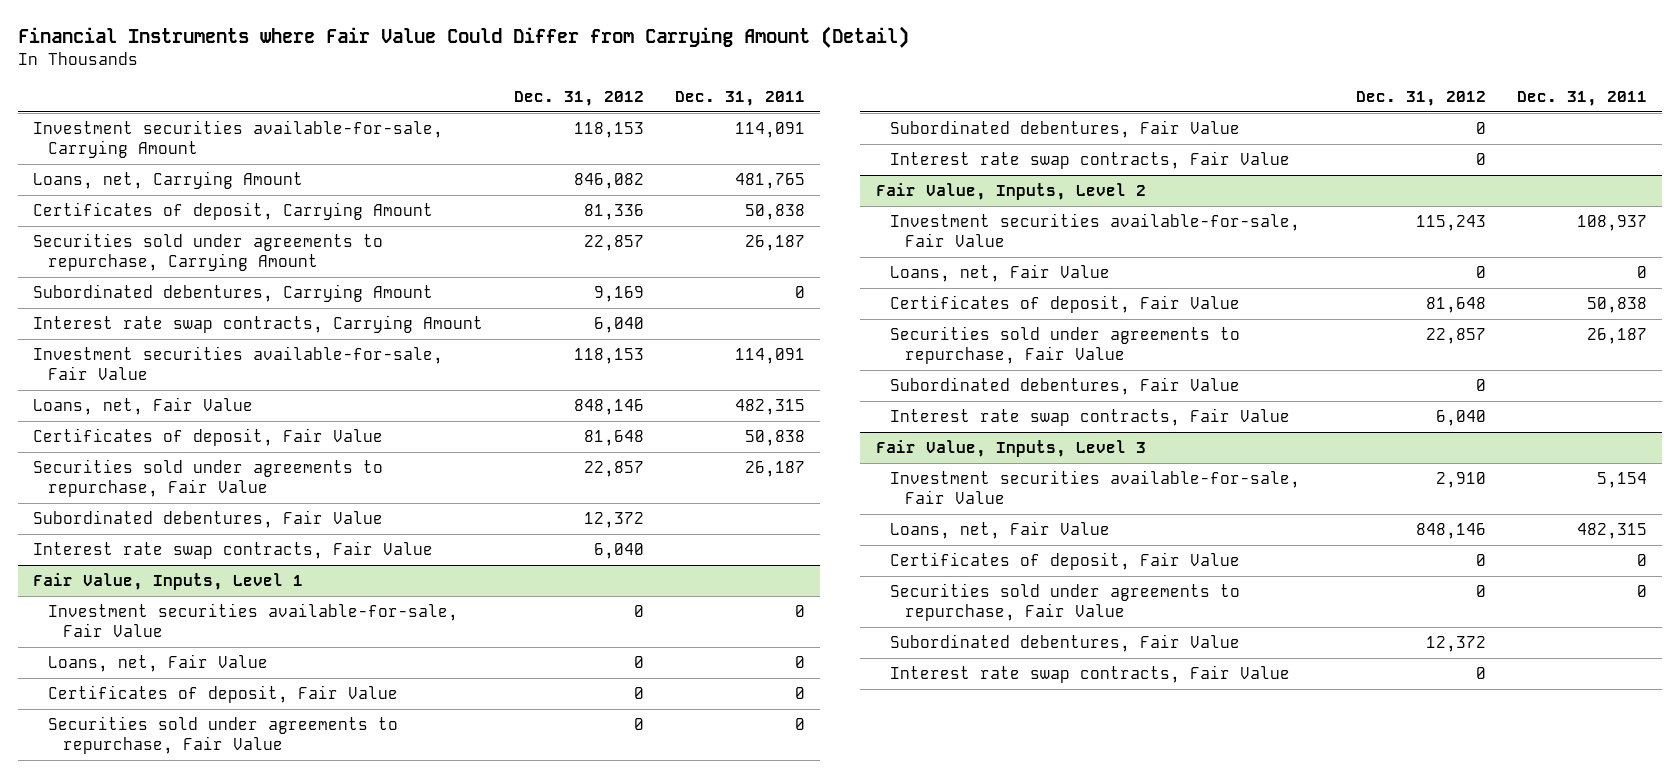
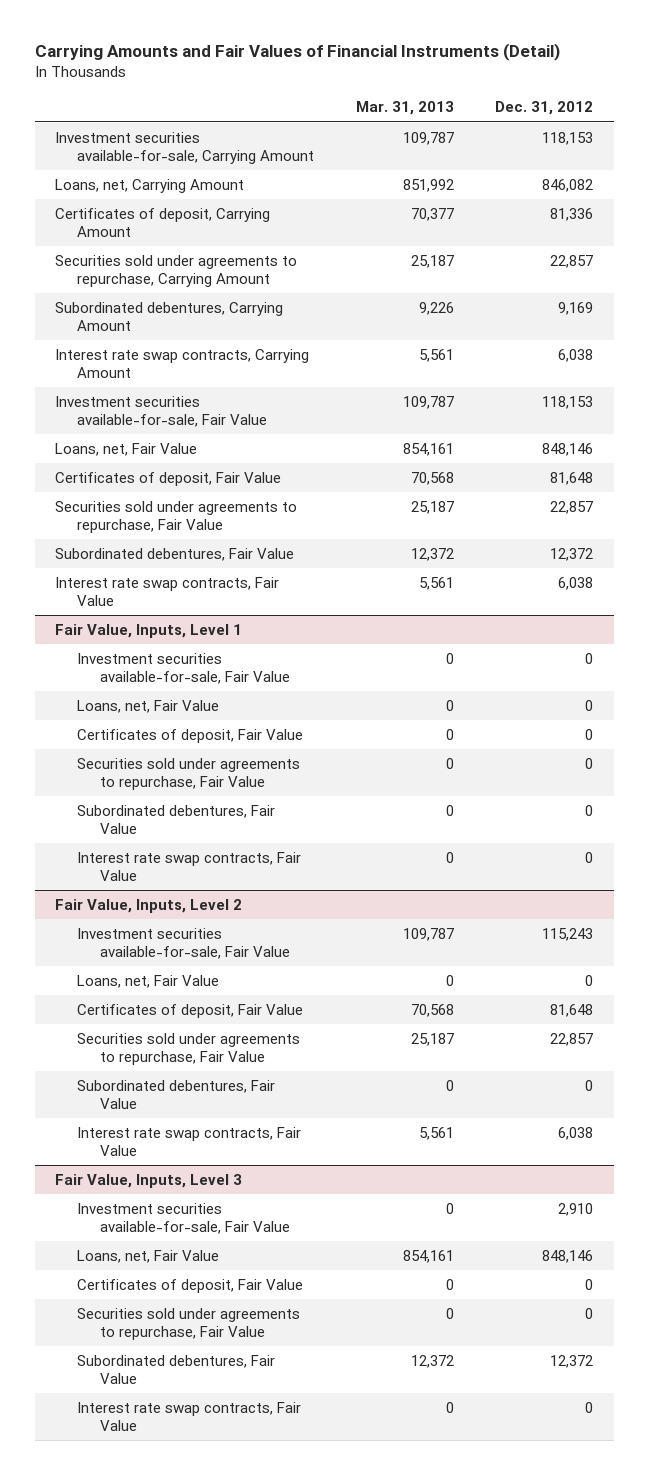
[18,26,910,49] Financial Instruments where Fair Value Could Differ from Carrying Amount (Detail) -> [34,43,560,62] Carrying Amounts and Fair Values of Financial Instruments (Detail)
[674,90,805,106] Dec. 31, 2011 -> none
none -> [355,101,454,116] Mar. 31, 2013
[594,317,645,334] 6,040 -> [558,348,594,362] 6,038
[594,543,645,560] 6,040 -> [558,576,594,590] 6,038
[1436,410,1487,427] 6,040 -> [558,1126,594,1140] 6,038

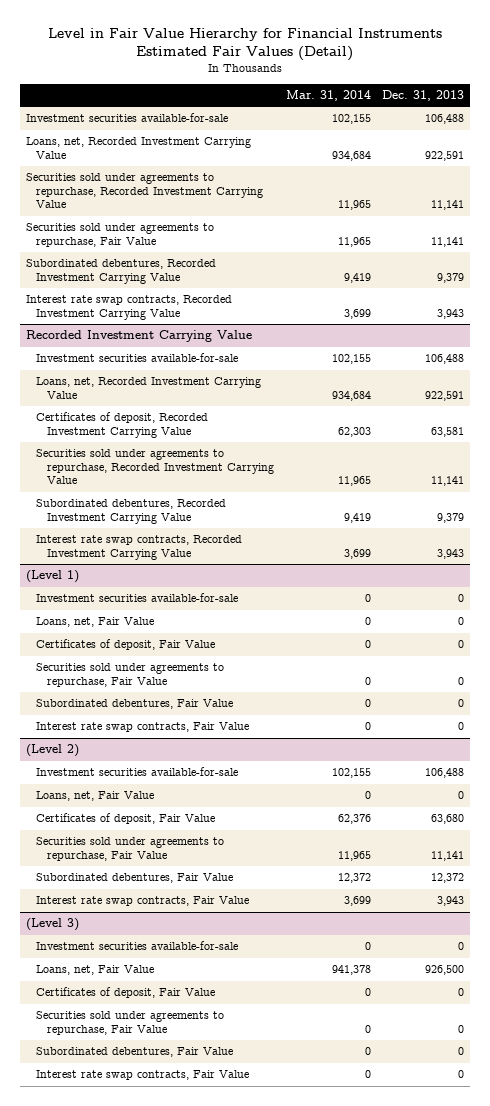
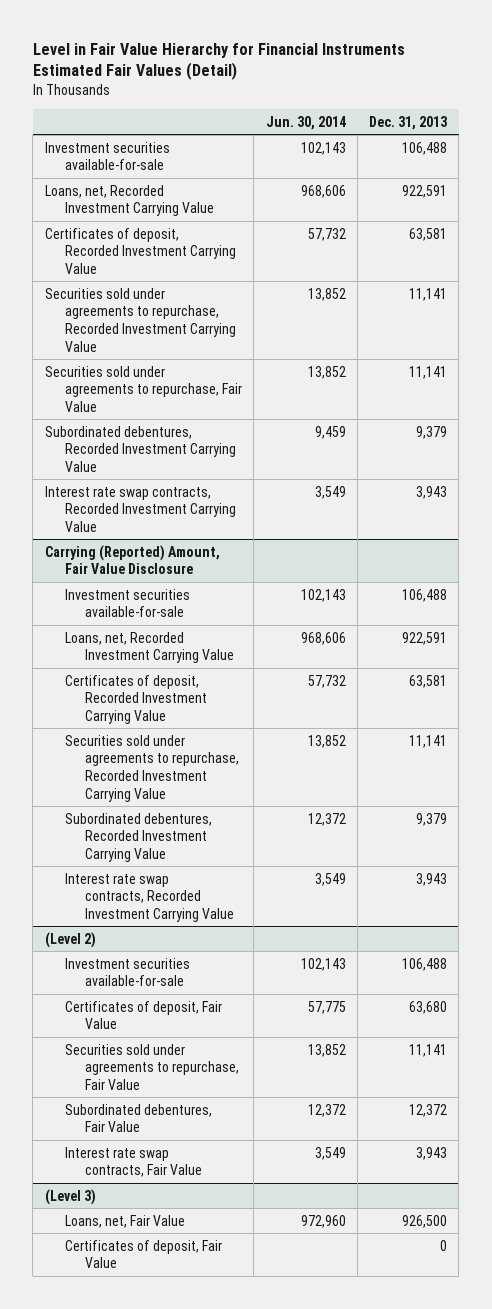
[285,89,371,101] Mar. 31, 2014 -> none
none -> [265,115,346,130] Jun. 30, 2014
none -> [44,227,237,274] Certificates of deposit, Recorded Investment Carrying Value
[26,330,253,343] Recorded Investment Carrying Value -> none
none -> [44,544,220,575] Carrying (Reported) Amount, Fair Value Disclosure
[26,570,80,584] (Level 1) -> none
[36,593,239,603] Investment securities available-for-sale -> none
[36,617,155,628] Loans, net, Fair Value -> none
[36,639,216,651] Certificates of deposit, Fair Value -> none
[36,663,225,687] Securities sold under agreements to repurchase, Fair Value -> none
[36,699,234,710] Subordinated debentures, Fair Value -> none
[36,722,250,733] Interest rate swap contracts, Fair Value -> none
[36,791,155,802] Loans, net, Fair Value -> none
[36,941,239,951] Investment securities available-for-sale -> none
[36,1011,225,1035] Securities sold under agreements to repurchase, Fair Value -> none
[36,1047,234,1058] Subordinated debentures, Fair Value -> none
[36,1070,250,1081] Interest rate swap contracts, Fair Value -> none

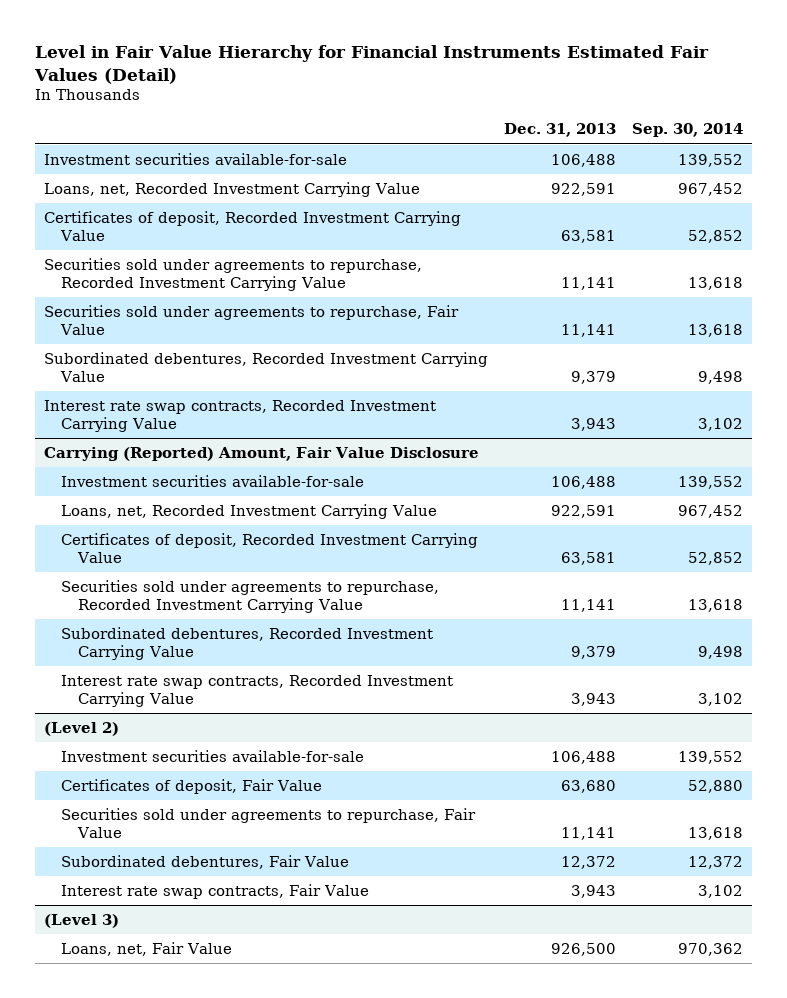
[265,115,346,130] Jun. 30, 2014 -> none
none -> [632,123,744,138] Sep. 30, 2014
[65,1239,223,1269] Certificates of deposit, Fair Value -> none

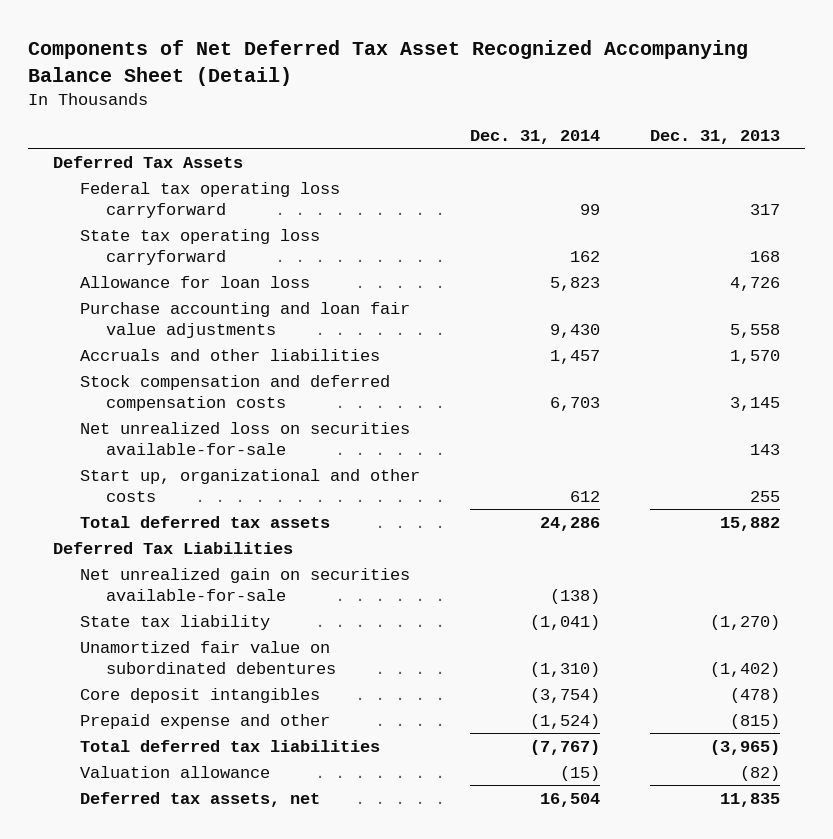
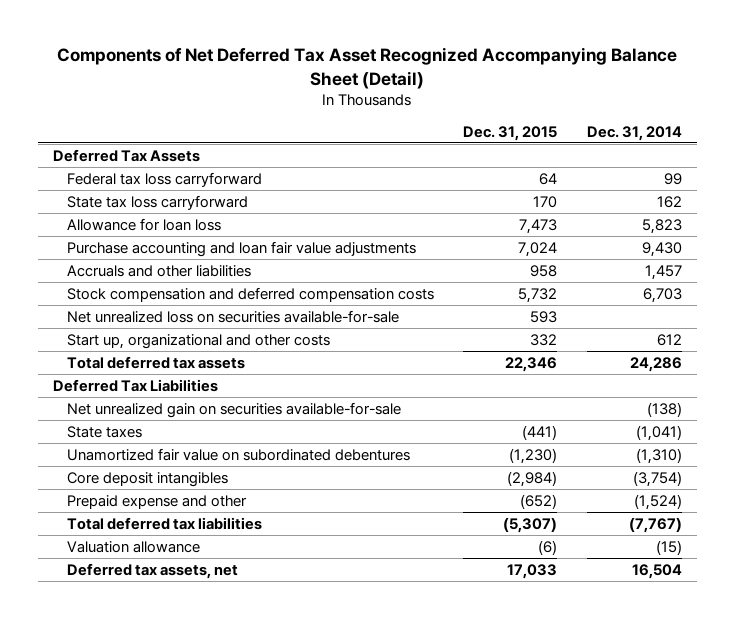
[649,129,780,144] Dec. 31, 2013 -> none
none -> [463,125,558,141] Dec. 31, 2015
[79,181,340,218] Federal tax operating loss carryforward -> [67,171,263,187] Federal tax loss carryforward
[79,228,320,265] State tax operating loss carryforward -> [67,194,249,210] State tax loss carryforward
[79,614,270,630] State tax liability -> [67,425,143,438] State taxes

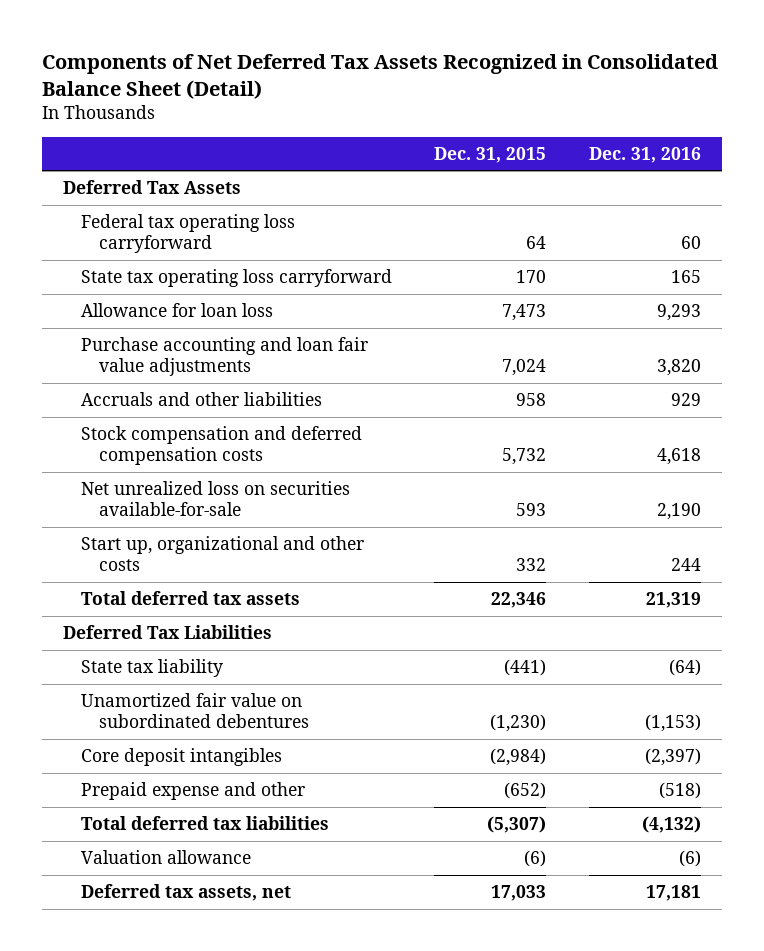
[57,47,678,89] Components of Net Deferred Tax Asset Recognized Accompanying Balance Sheet (Detail) -> [41,53,718,99] Components of Net Deferred Tax Assets Recognized in Consolidated Balance Sheet (Detail)
[586,125,682,141] Dec. 31, 2014 -> none
none -> [588,146,701,163] Dec. 31, 2016
[67,171,263,187] Federal tax loss carryforward -> [80,214,295,254] Federal tax operating loss carryforward
[67,194,249,210] State tax loss carryforward -> [80,269,392,288] State tax operating loss carryforward
[67,401,402,418] Net unrealized gain on securities available-for-sale -> none
[67,425,143,438] State taxes -> [80,659,223,678] State tax liability

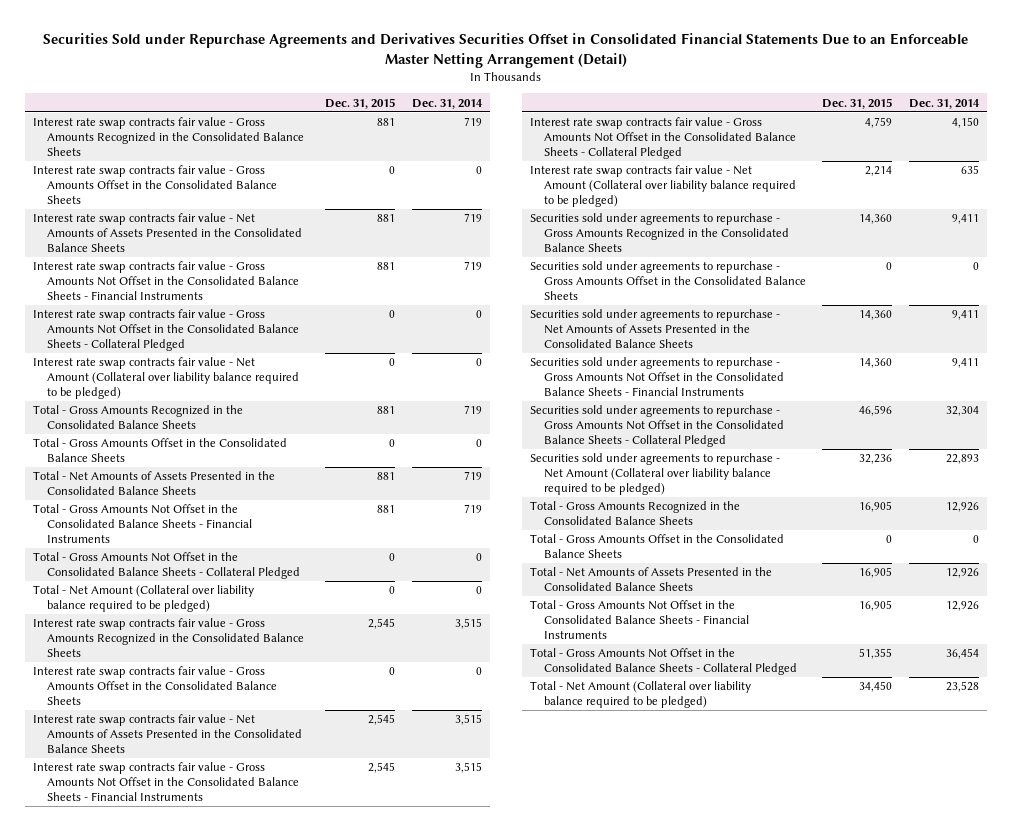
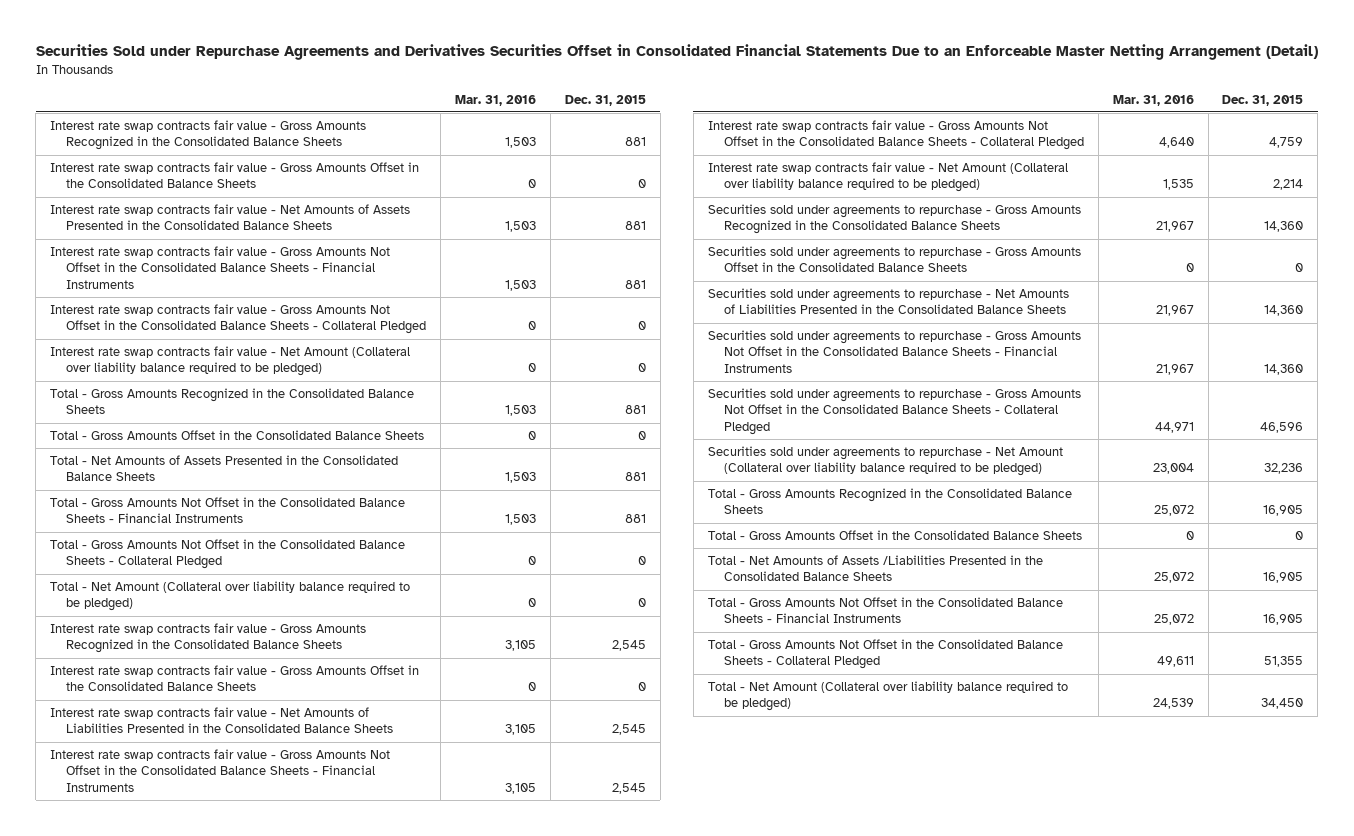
[411,98,483,109] Dec. 31, 2014 -> none
none -> [455,94,537,106] Mar. 31, 2016
[32,714,302,754] Interest rate swap contracts fair value - Net Amounts of Assets Presented in the Consolidated Balance Sheets -> [50,706,394,734] Interest rate swap contracts fair value - Net Amounts of Liabilities Presented in the Consolidated Balance Sheets
[529,309,780,349] Securities sold under agreements to repurchase - Net Amounts of Assets Presented in the Consolidated Balance Sheets -> [707,287,1069,315] Securities sold under agreements to repurchase - Net Amounts of Liabilities Presented in the Consolidated Balance Sheets
[529,567,772,592] Total - Net Amounts of Assets Presented in the Consolidated Balance Sheets -> [707,554,1043,582] Total - Net Amounts of Assets /Liabilities Presented in the Consolidated Balance Sheets

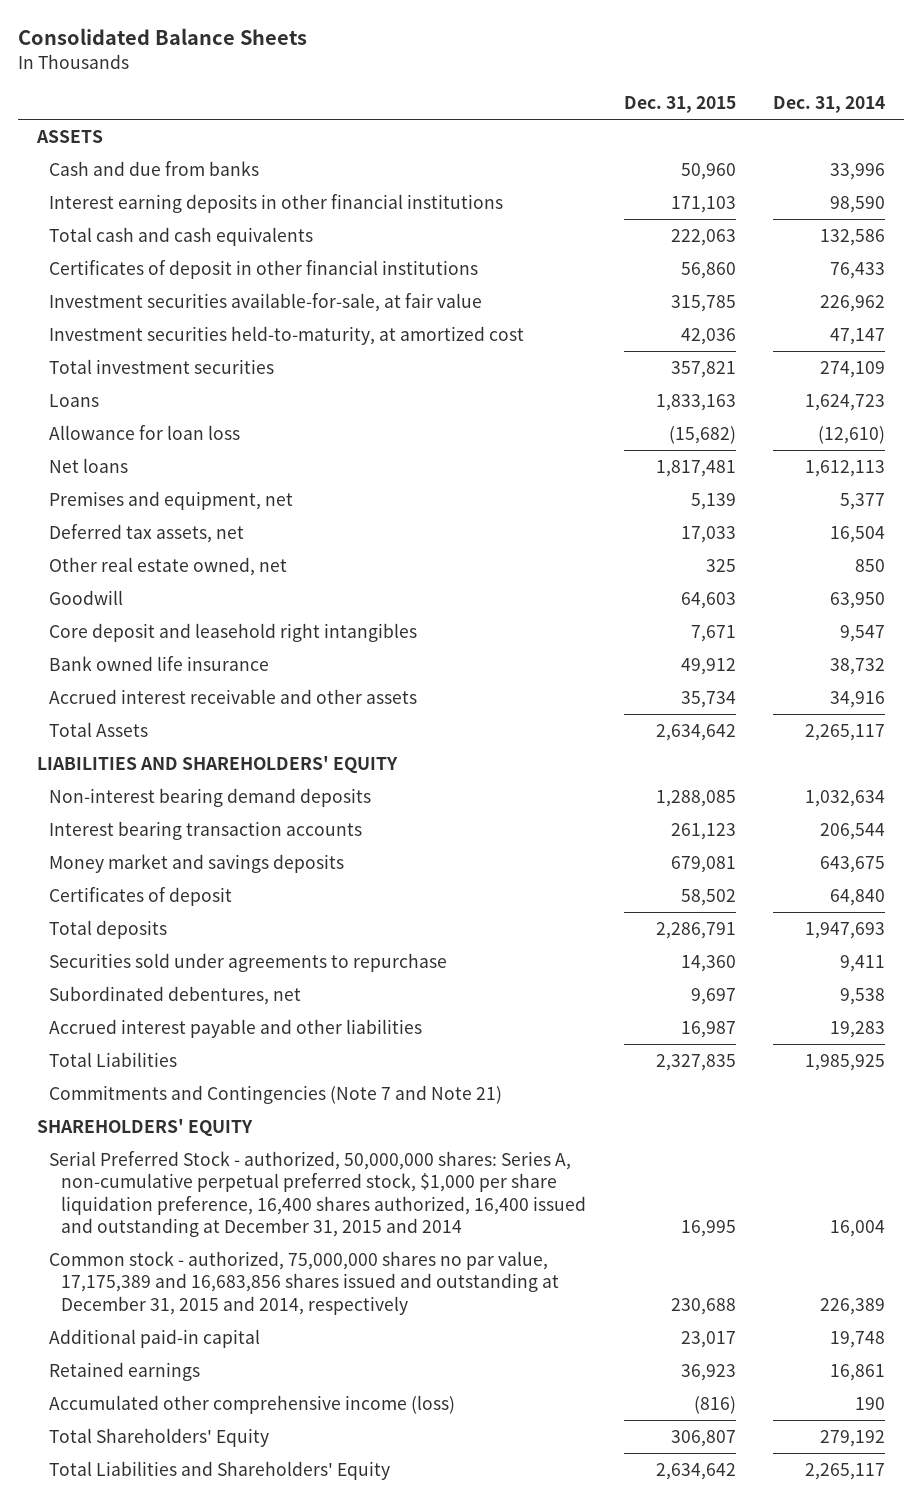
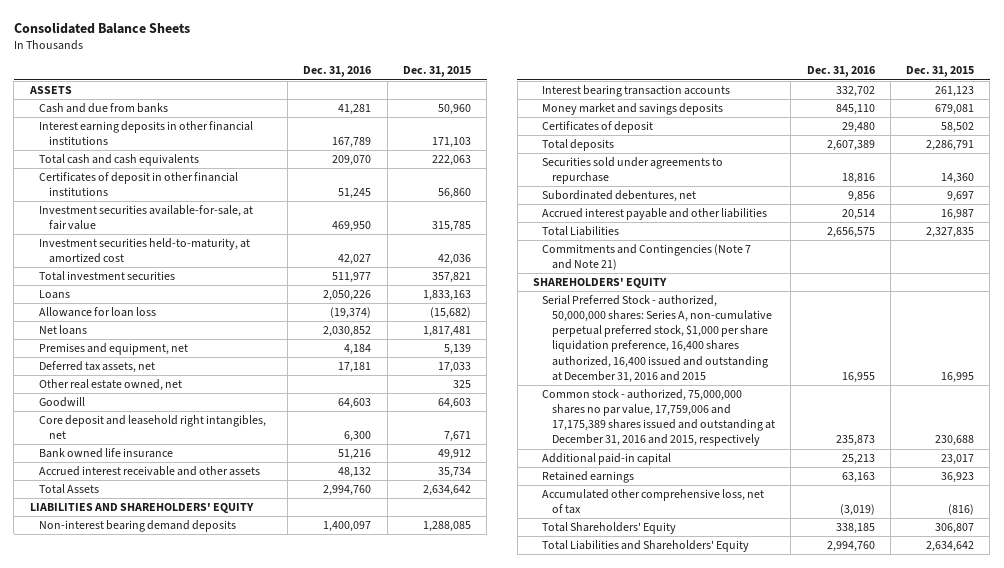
[772,95,885,113] Dec. 31, 2014 -> none
none -> [303,66,372,78] Dec. 31, 2016
[49,622,418,642] Core deposit and leasehold right intangibles -> [39,415,267,440] Core deposit and leasehold right intangibles, net
[49,1150,587,1237] Serial Preferred Stock - authorized, 50,000,000 shares: Series A, non-cumulative perpetual preferred stock, $1,000 per share liquidation preference, 16,400 shares authorized, 16,400 issued and outstanding at December 31, 2015 and 2014 -> [542,295,773,383] Serial Preferred Stock - authorized, 50,000,000 shares: Series A, non-cumulative perpetual preferred stock, $1,000 per share liquidation preference, 16,400 shares authorized, 16,400 issued and outstanding at December 31, 2016 and 2015
[49,1250,560,1315] Common stock - authorized, 75,000,000 shares no par value, 17,175,389 and 16,683,856 shares issued and outstanding at December 31, 2015 and 2014, respectively -> [542,389,776,447] Common stock - authorized, 75,000,000 shares no par value, 17,759,006 and 17,175,389 shares issued and outstanding at December 31, 2016 and 2015, respectively
[49,1394,456,1414] Accumulated other comprehensive income (loss) -> [542,489,765,515] Accumulated other comprehensive loss, net of tax

